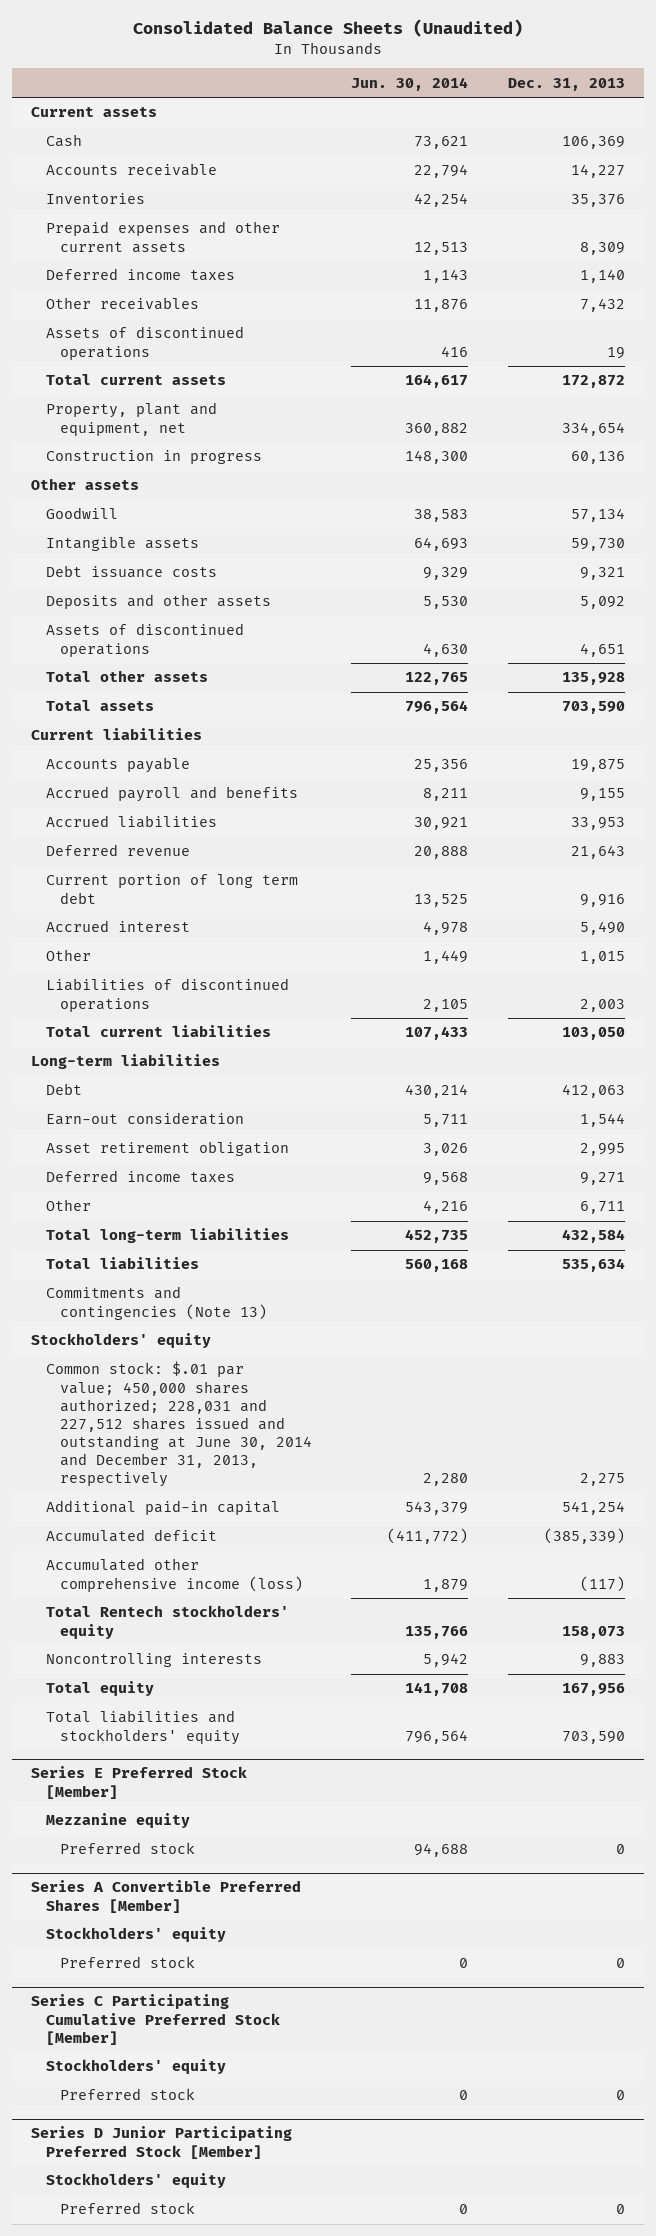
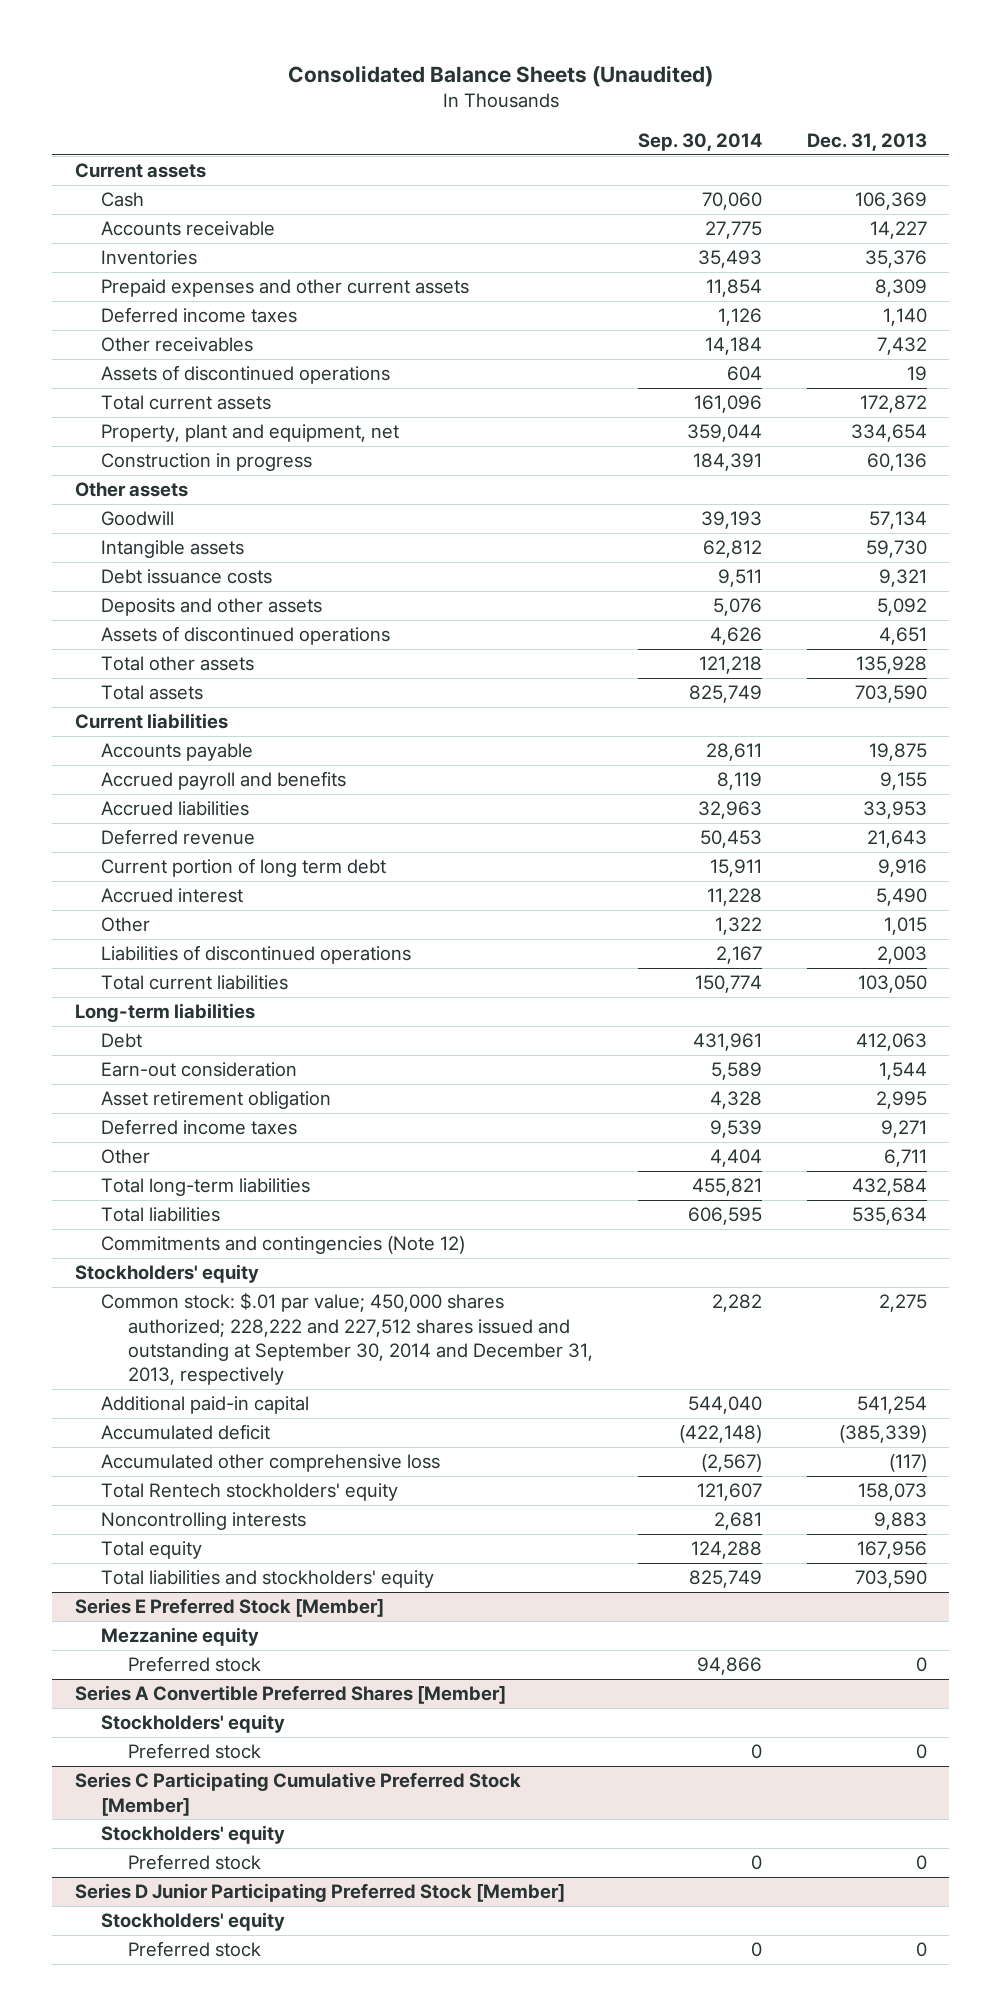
[351,76,469,91] Jun. 30, 2014 -> none
none -> [637,132,762,151] Sep. 30, 2014
[45,1286,268,1320] Commitments and contingencies (Note 13) -> [101,1236,466,1255] Commitments and contingencies (Note 12)
[45,1361,313,1488] Common stock: $.01 par value; 450,000 shares authorized; 228,031 and 227,512 shares issued and outstanding at June 30, 2014 and December 31, 2013, respectively -> [101,1292,593,1386] Common stock: $.01 par value; 450,000 shares authorized; 228,222 and 227,512 shares issued and outstanding at September 30, 2014 and December 31, 2013, respectively
[45,1558,304,1592] Accumulated other comprehensive income (loss) -> [101,1454,441,1473] Accumulated other comprehensive loss

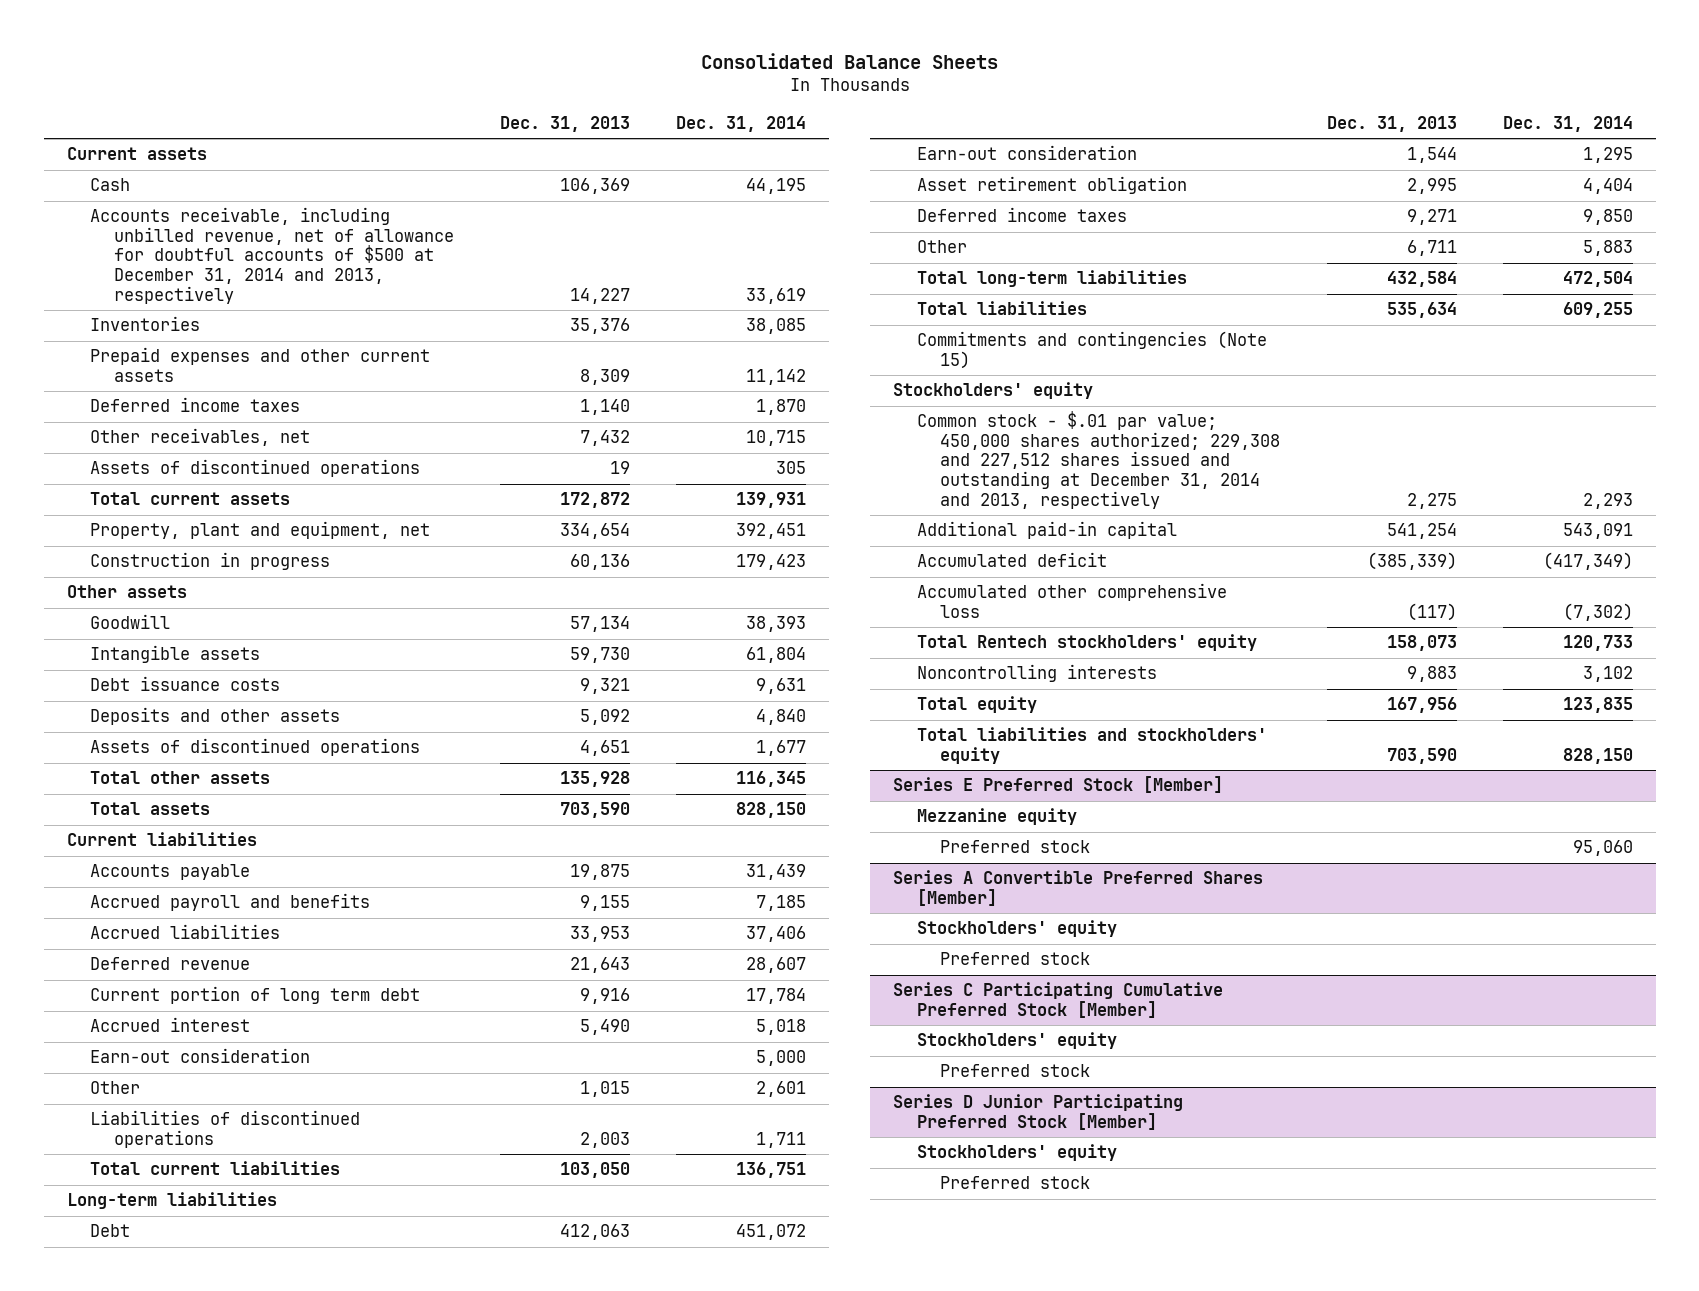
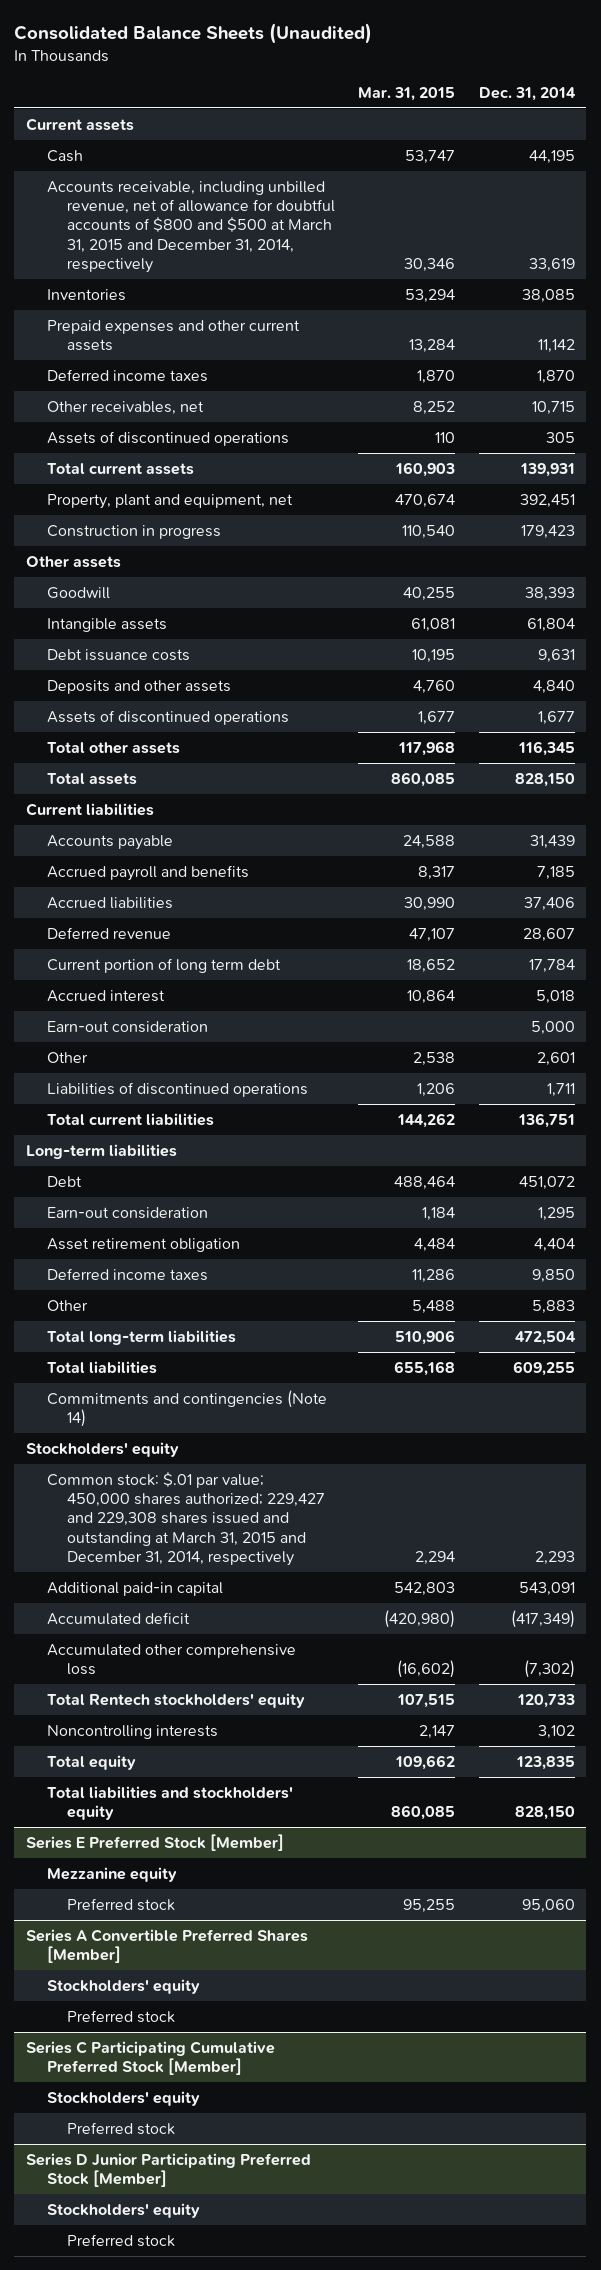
[700,53,998,70] Consolidated Balance Sheets -> [14,23,373,45] Consolidated Balance Sheets (Unaudited)
[500,116,631,133] Dec. 31, 2013 -> none
none -> [358,86,456,101] Mar. 31, 2015
[90,207,454,304] Accounts receivable, including unbilled revenue, net of allowance for doubtful accounts of $500 at December 31, 2014 and 2013, respectively -> [46,180,335,273] Accounts receivable, including unbilled revenue, net of allowance for doubtful accounts of $800 and $500 at March 31, 2015 and December 31, 2014, respectively
[916,331,1267,369] Commitments and contingencies (Note 15) -> [46,1389,327,1428] Commitments and contingencies (Note 14)
[916,411,1281,509] Common stock - $.01 par value; 450,000 shares authorized; 229,308 and 227,512 shares issued and outstanding at December 31, 2014 and 2013, respectively -> [46,1471,325,1566] Common stock: $.01 par value; 450,000 shares authorized; 229,427 and 229,308 shares issued and outstanding at March 31, 2015 and December 31, 2014, respectively

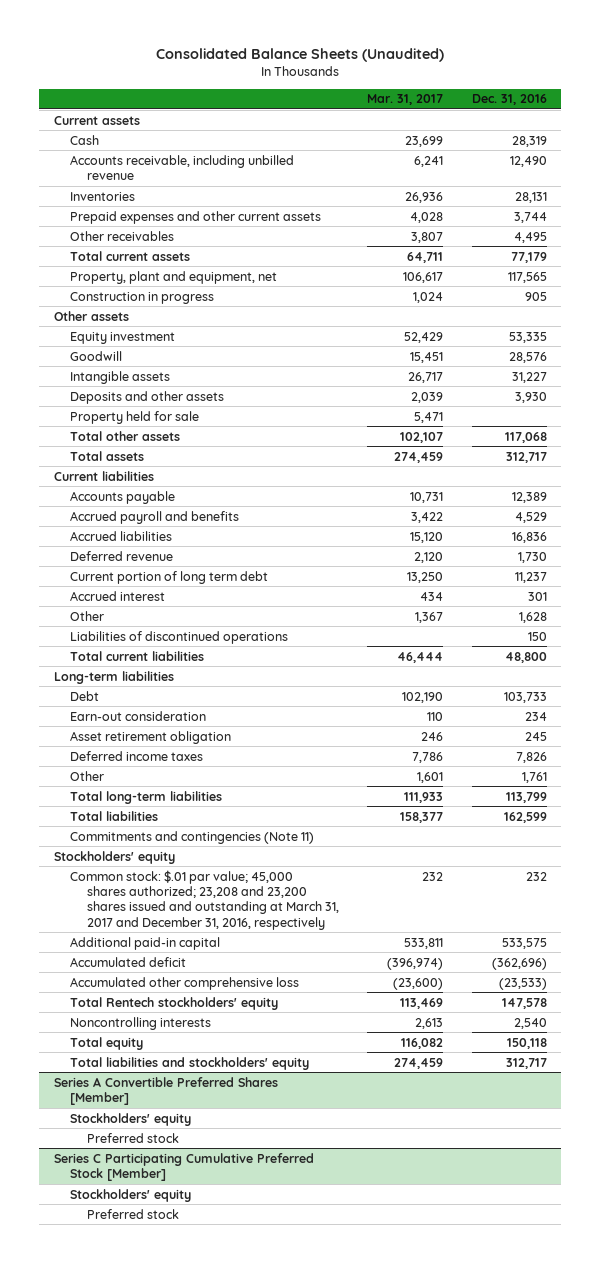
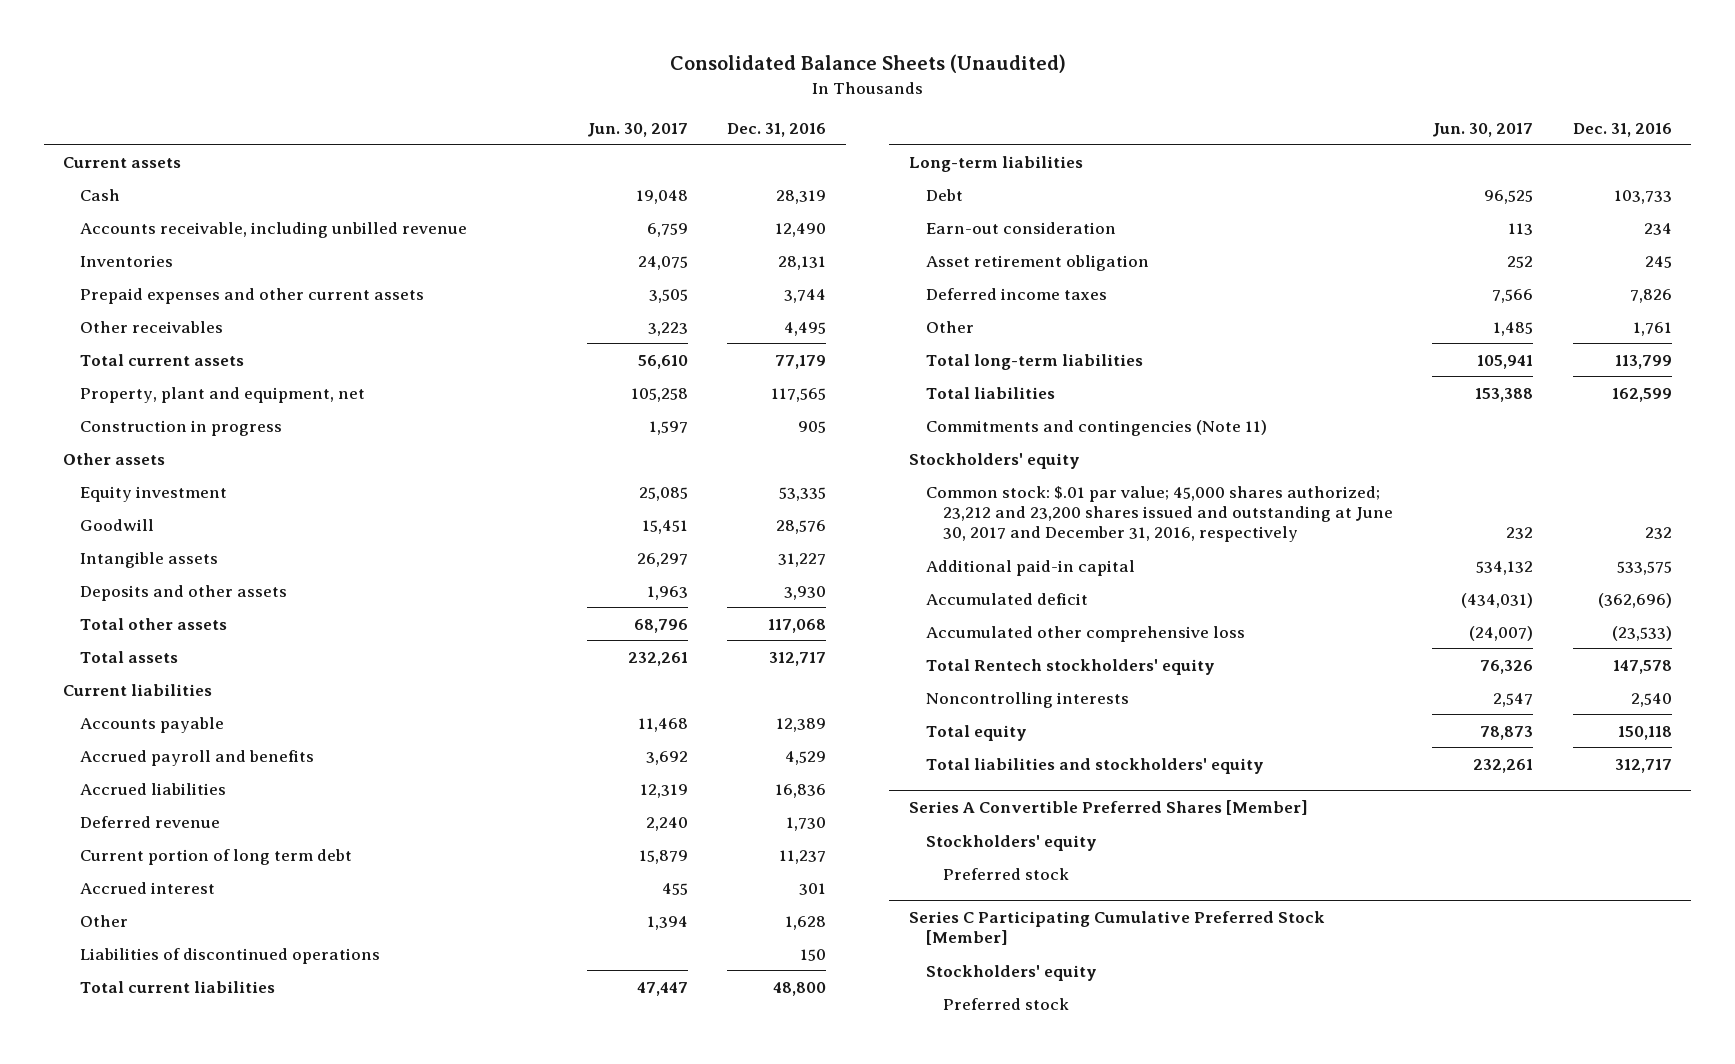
[367,94,444,106] Mar. 31, 2017 -> none
none -> [586,122,688,137] Jun. 30, 2017
[70,410,200,424] Property held for sale -> none
[70,869,339,930] Common stock: $.01 par value; 45,000 shares authorized; 23,208 and 23,200 shares issued and outstanding at March 31, 2017 and December 31, 2016, respectively -> [925,485,1393,543] Common stock: $.01 par value; 45,000 shares authorized; 23,212 and 23,200 shares issued and outstanding at June 30, 2017 and December 31, 2016, respectively

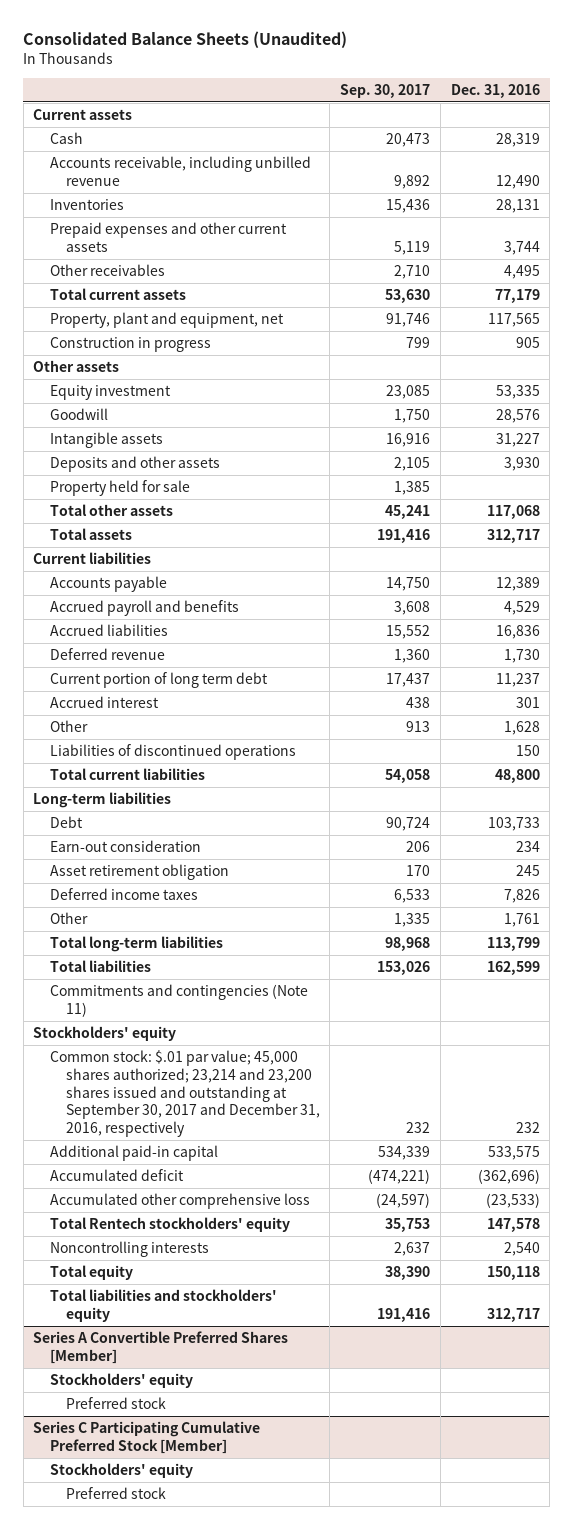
[586,122,688,137] Jun. 30, 2017 -> none
none -> [340,84,431,99] Sep. 30, 2017
none -> [49,480,190,497] Property held for sale
[925,485,1393,543] Common stock: $.01 par value; 45,000 shares authorized; 23,212 and 23,200 shares issued and outstanding at June 30, 2017 and December 31, 2016, respectively -> [49,1050,320,1138] Common stock: $.01 par value; 45,000 shares authorized; 23,214 and 23,200 shares issued and outstanding at September 30, 2017 and December 31, 2016, respectively

